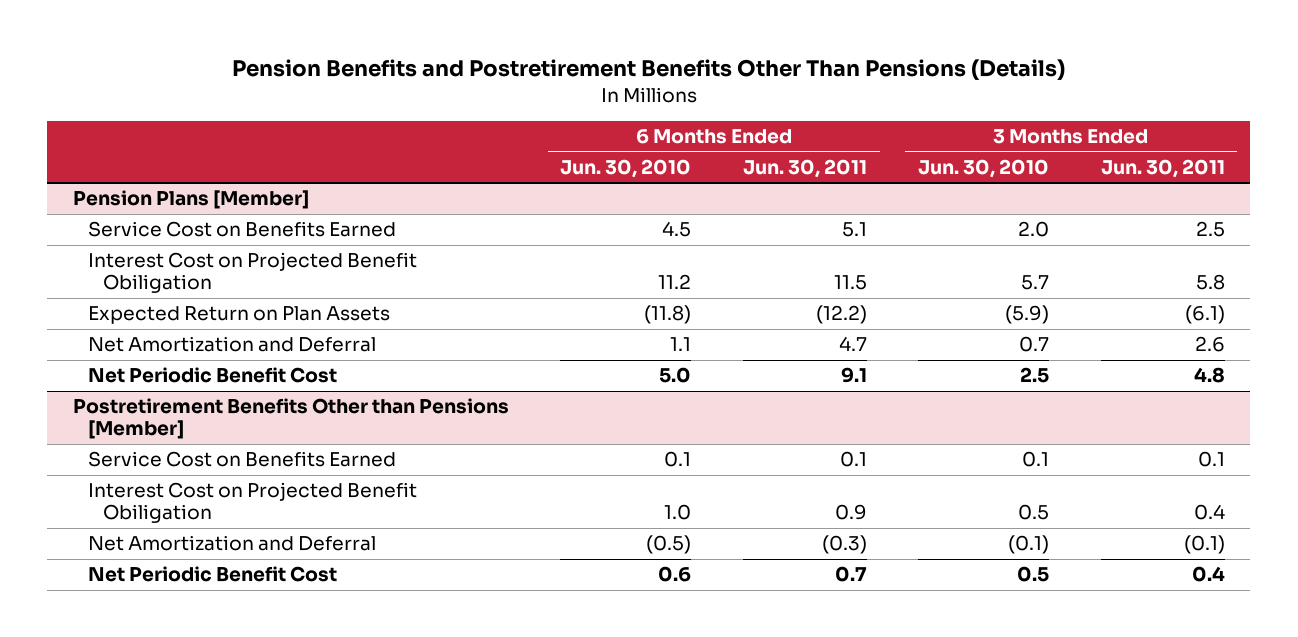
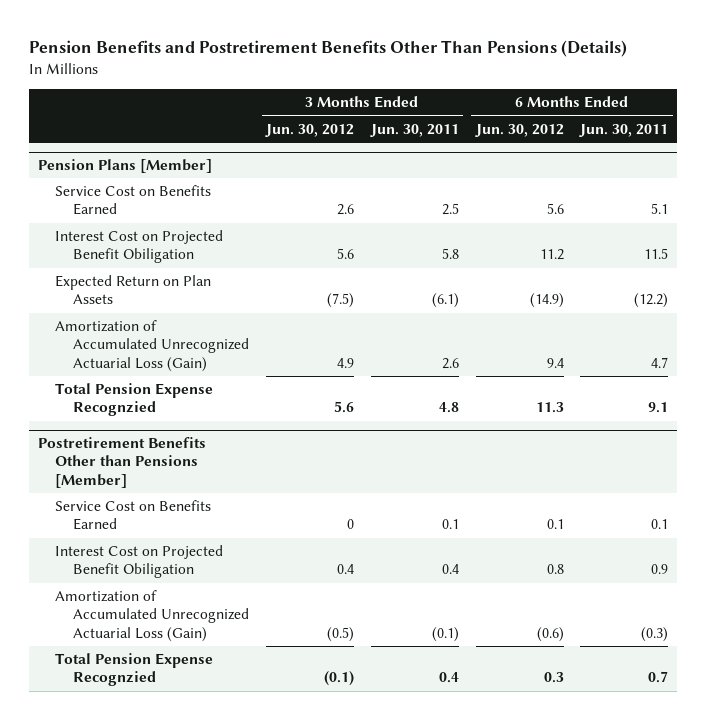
[560,158,692,178] Jun. 30, 2010 -> none
[918,158,1050,178] Jun. 30, 2010 -> none
none -> [264,123,354,137] Jun. 30, 2012
none -> [474,123,564,137] Jun. 30, 2012
[87,336,376,353] Net Amortization and Deferral -> [55,320,249,372] Amortization of Accumulated Unrecognized Actuarial Loss (Gain)
[87,367,337,384] Net Periodic Benefit Cost -> [55,383,214,417] Total Pension Expense Recognzied
[87,535,376,552] Net Amortization and Deferral -> [55,590,249,642] Amortization of Accumulated Unrecognized Actuarial Loss (Gain)
[87,566,337,583] Net Periodic Benefit Cost -> [55,653,214,687] Total Pension Expense Recognzied

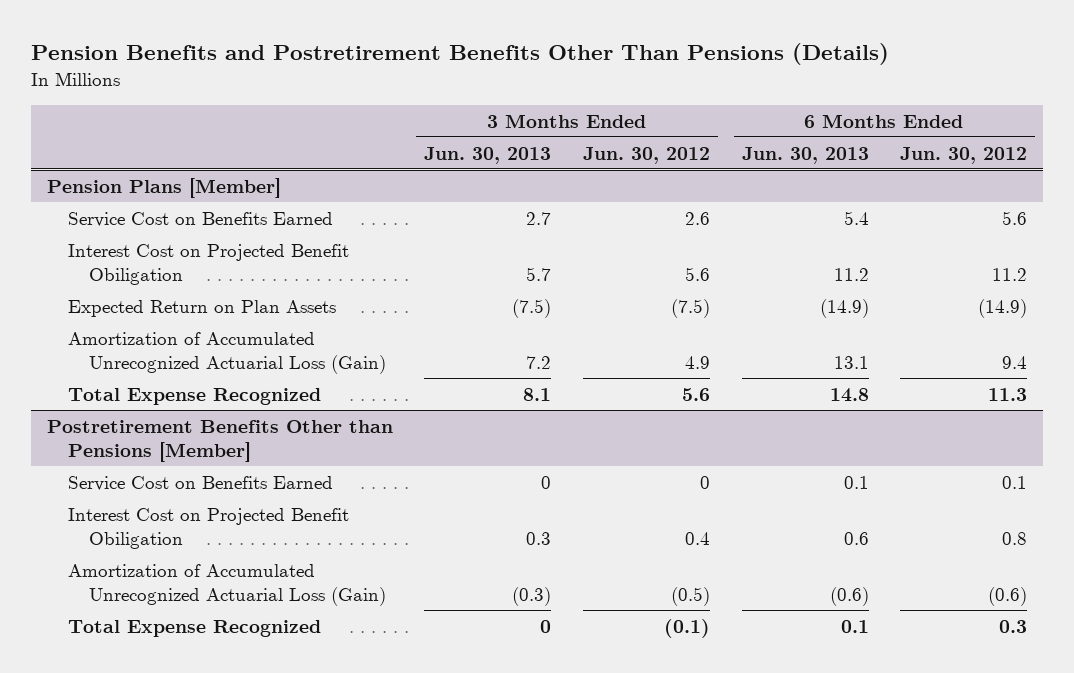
[369,123,459,137] Jun. 30, 2011 -> none
[579,123,669,137] Jun. 30, 2011 -> none
none -> [424,146,552,164] Jun. 30, 2013
none -> [741,146,869,164] Jun. 30, 2013
[55,383,214,417] Total Pension Expense Recognzied -> [67,387,321,405] Total Expense Recognized
[55,653,214,687] Total Pension Expense Recognzied -> [67,619,321,637] Total Expense Recognized

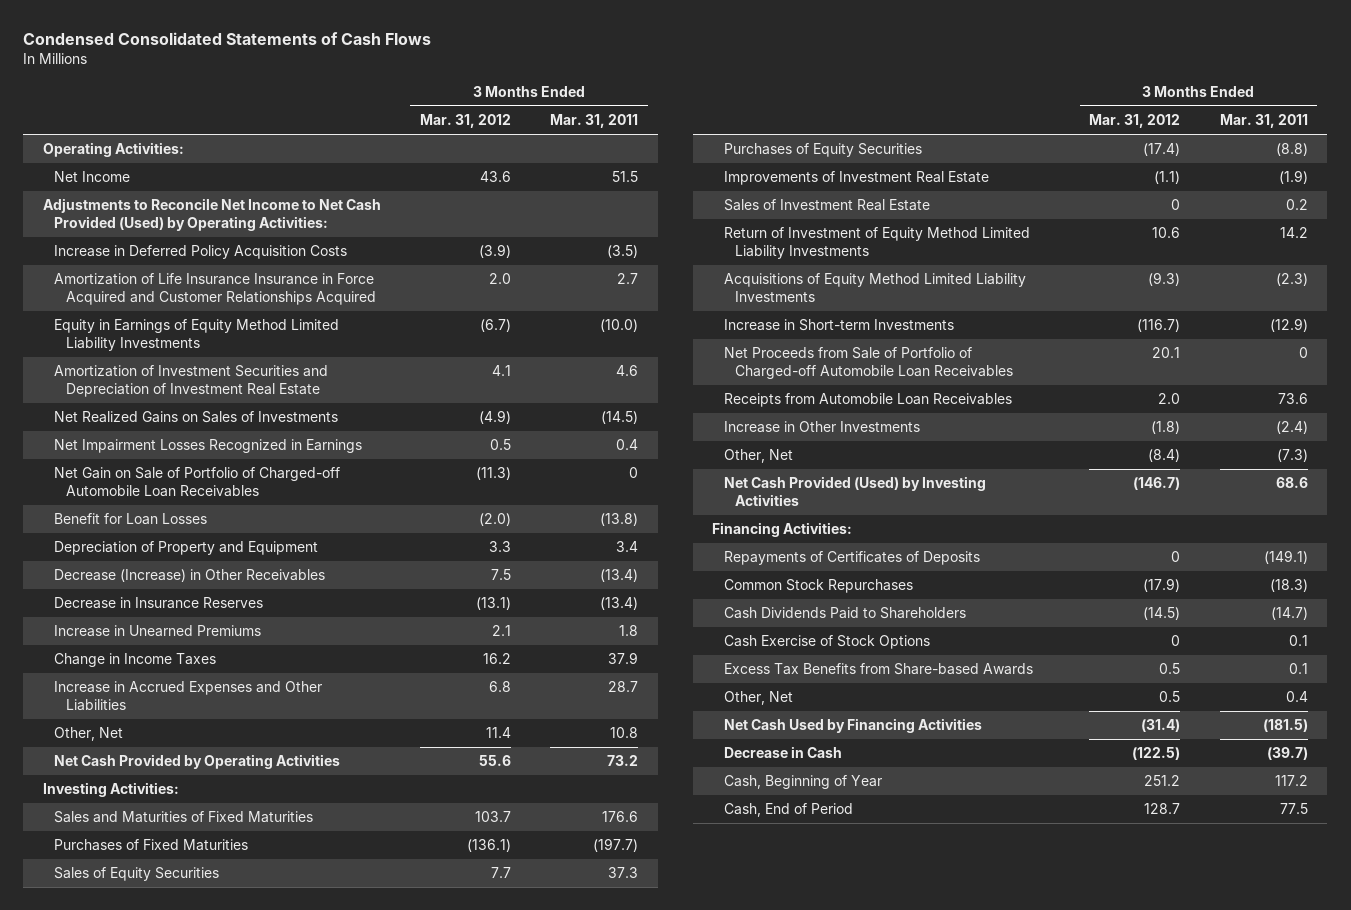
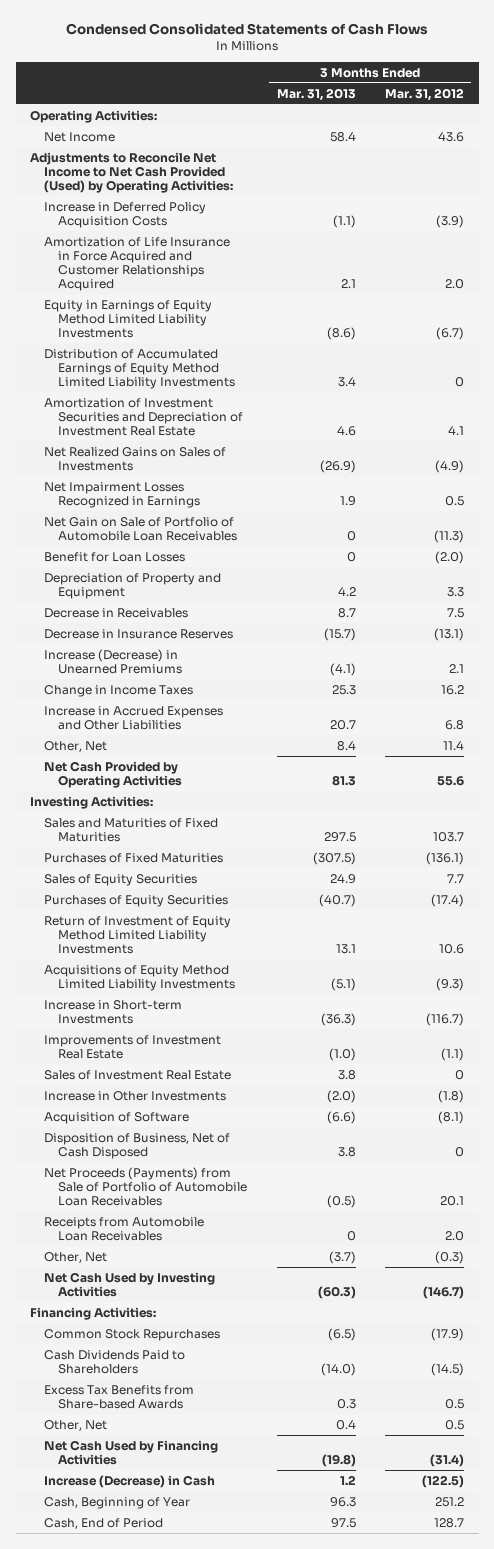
[550,114,639,129] Mar. 31, 2011 -> none
none -> [276,87,356,101] Mar. 31, 2013
[54,273,376,305] Amortization of Life Insurance Insurance in Force Acquired and Customer Relationships Acquired -> [44,236,231,292] Amortization of Life Insurance in Force Acquired and Customer Relationships Acquired
none -> [44,348,236,390] Distribution of Accumulated Earnings of Equity Method Limited Liability Investments
[54,467,341,497] Net Gain on Sale of Portfolio of Charged-off Automobile Loan Receivables -> [44,516,238,541] Net Gain on Sale of Portfolio of Automobile Loan Receivables
[54,569,326,583] Decrease (Increase) in Other Receivables -> [44,607,189,618] Decrease in Receivables
[54,625,262,638] Increase in Unearned Premiums -> [44,648,183,674] Increase (Decrease) in Unearned Premiums
[723,347,1013,379] Net Proceeds from Sale of Portfolio of Charged-off Automobile Loan Receivables -> none
[723,171,989,186] Improvements of Investment Real Estate -> [44,1034,222,1059] Improvements of Investment Real Estate
[723,199,930,212] Sales of Investment Real Estate -> [44,1069,232,1080] Sales of Investment Real Estate
none -> [44,1111,190,1124] Acquisition of Software
none -> [44,1132,231,1159] Disposition of Business, Net of Cash Disposed
none -> [44,1166,248,1207] Net Proceeds (Payments) from Sale of Portfolio of Automobile Loan Receivables
[723,393,1012,408] Receipts from Automobile Loan Receivables -> [44,1216,205,1241] Receipts from Automobile Loan Receivables
[1148,449,1181,463] (8.4) -> [434,1250,464,1264] (0.3)
[723,476,986,506] Net Cash Provided (Used) by Investing Activities -> [44,1271,216,1297] Net Cash Used by Investing Activities
[723,551,980,566] Repayments of Certificates of Deposits -> none
[723,635,930,650] Cash Exercise of Stock Options -> none
[723,746,842,759] Decrease in Cash -> [44,1474,216,1488] Increase (Decrease) in Cash

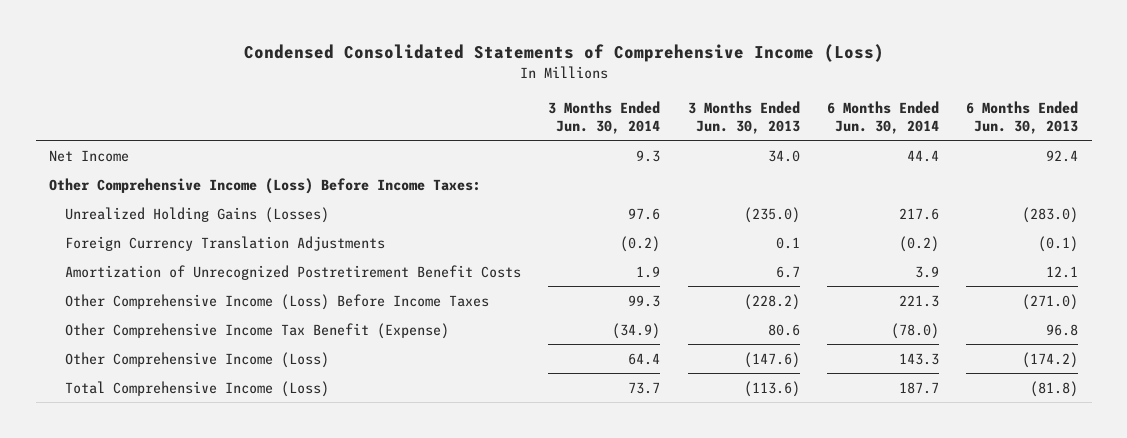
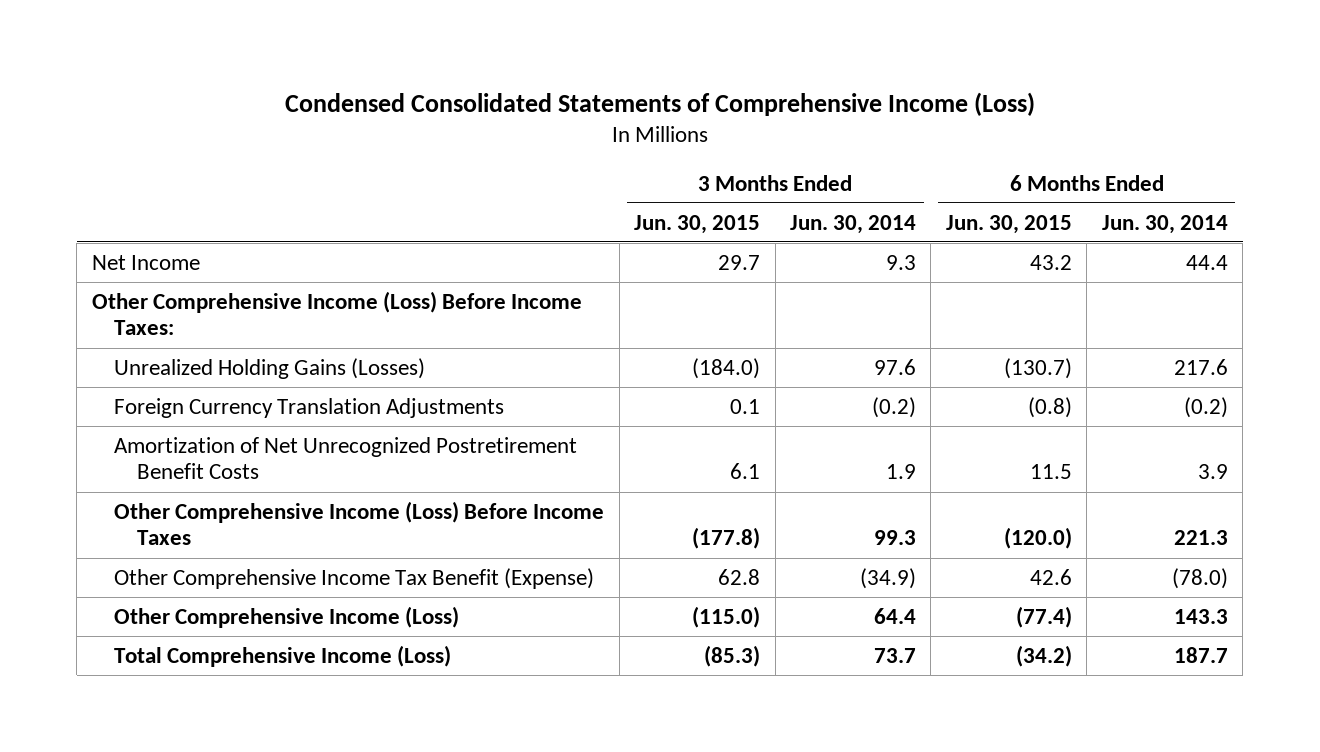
[687,100,800,134] 3 Months Ended Jun. 30, 2013 -> none
[966,100,1079,134] 6 Months Ended Jun. 30, 2013 -> none
none -> [634,214,761,234] Jun. 30, 2015
none -> [945,214,1072,234] Jun. 30, 2015
[65,264,522,280] Amortization of Unrecognized Postretirement Benefit Costs -> [114,436,578,480] Amortization of Net Unrecognized Postretirement Benefit Costs

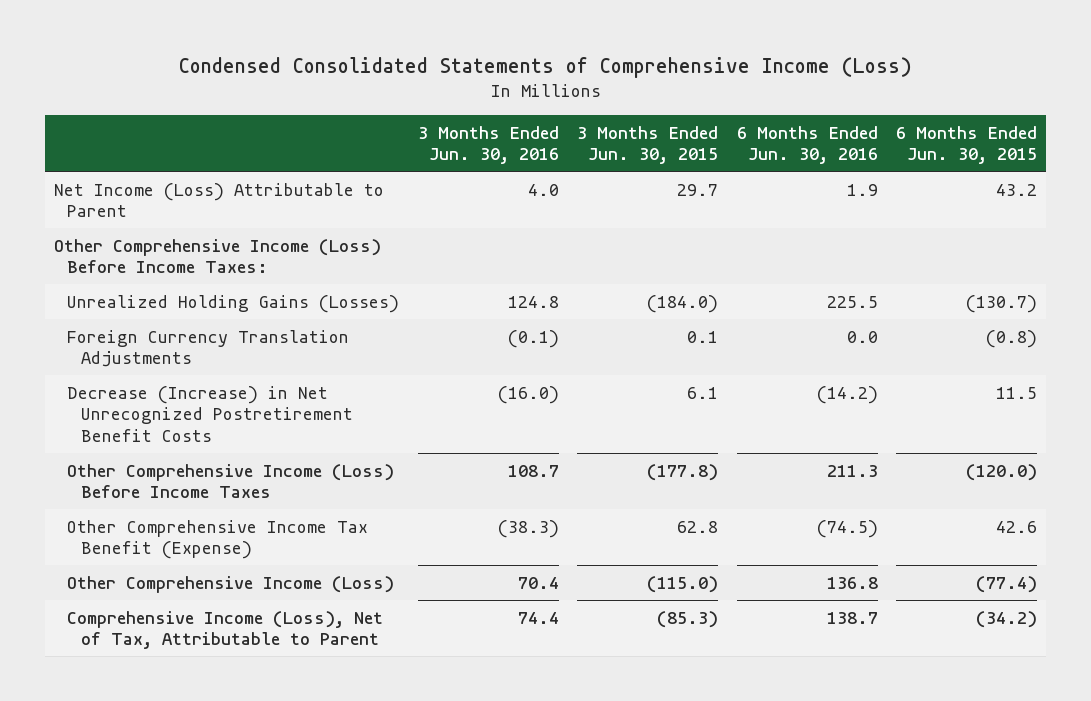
[790,214,917,234] Jun. 30, 2014 -> none
[1101,214,1228,234] Jun. 30, 2014 -> none
none -> [417,125,559,165] 3 Months Ended Jun. 30, 2016
none -> [736,125,878,165] 6 Months Ended Jun. 30, 2016
[91,254,200,270] Net Income -> [54,182,385,218] Net Income (Loss) Attributable to Parent
[114,436,578,480] Amortization of Net Unrecognized Postretirement Benefit Costs -> [67,385,353,442] Decrease (Increase) in Net Unrecognized Postretirement Benefit Costs
[114,644,452,667] Total Comprehensive Income (Loss) -> [67,610,384,650] Comprehensive Income (Loss), Net of Tax, Attributable to Parent

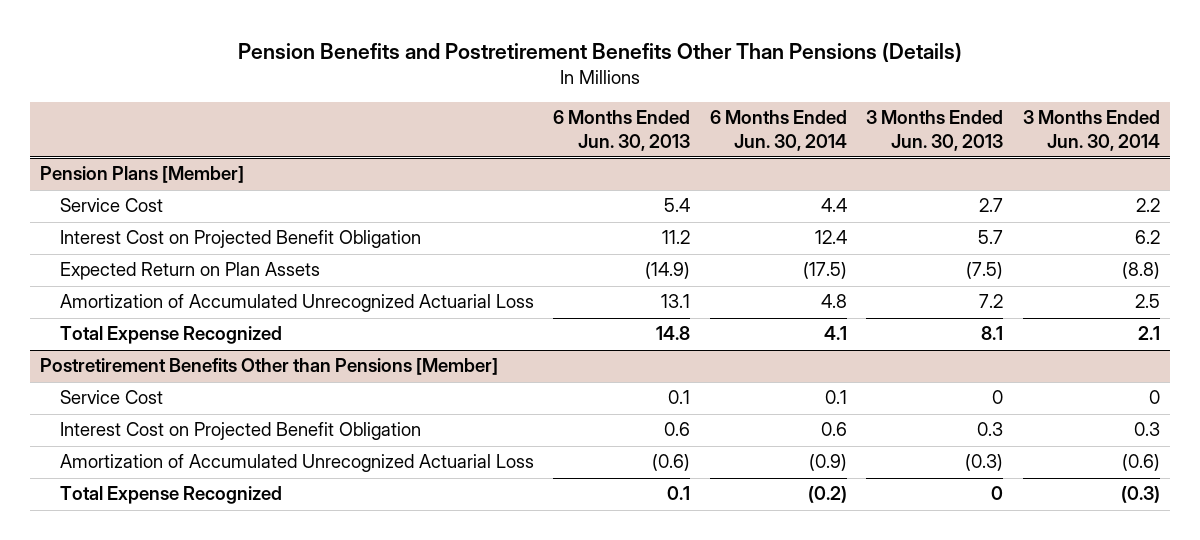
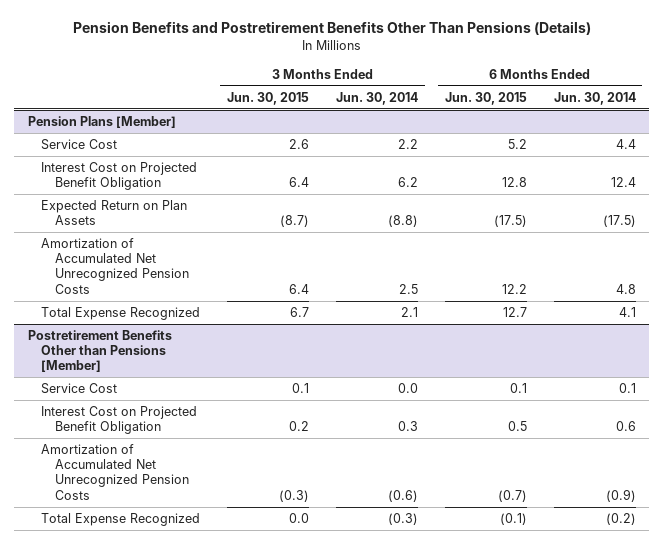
[553,110,691,151] 6 Months Ended Jun. 30, 2013 -> none
[866,110,1004,151] 3 Months Ended Jun. 30, 2013 -> none
none -> [227,91,310,105] Jun. 30, 2015
none -> [444,91,527,105] Jun. 30, 2015
[59,294,534,313] Amortization of Accumulated Unrecognized Actuarial Loss -> [41,238,189,294] Amortization of Accumulated Net Unrecognized Pension Costs
[1148,390,1160,405] 0 -> [397,383,418,394] 0.0
[59,454,534,473] Amortization of Accumulated Unrecognized Actuarial Loss -> [41,444,189,500] Amortization of Accumulated Net Unrecognized Pension Costs

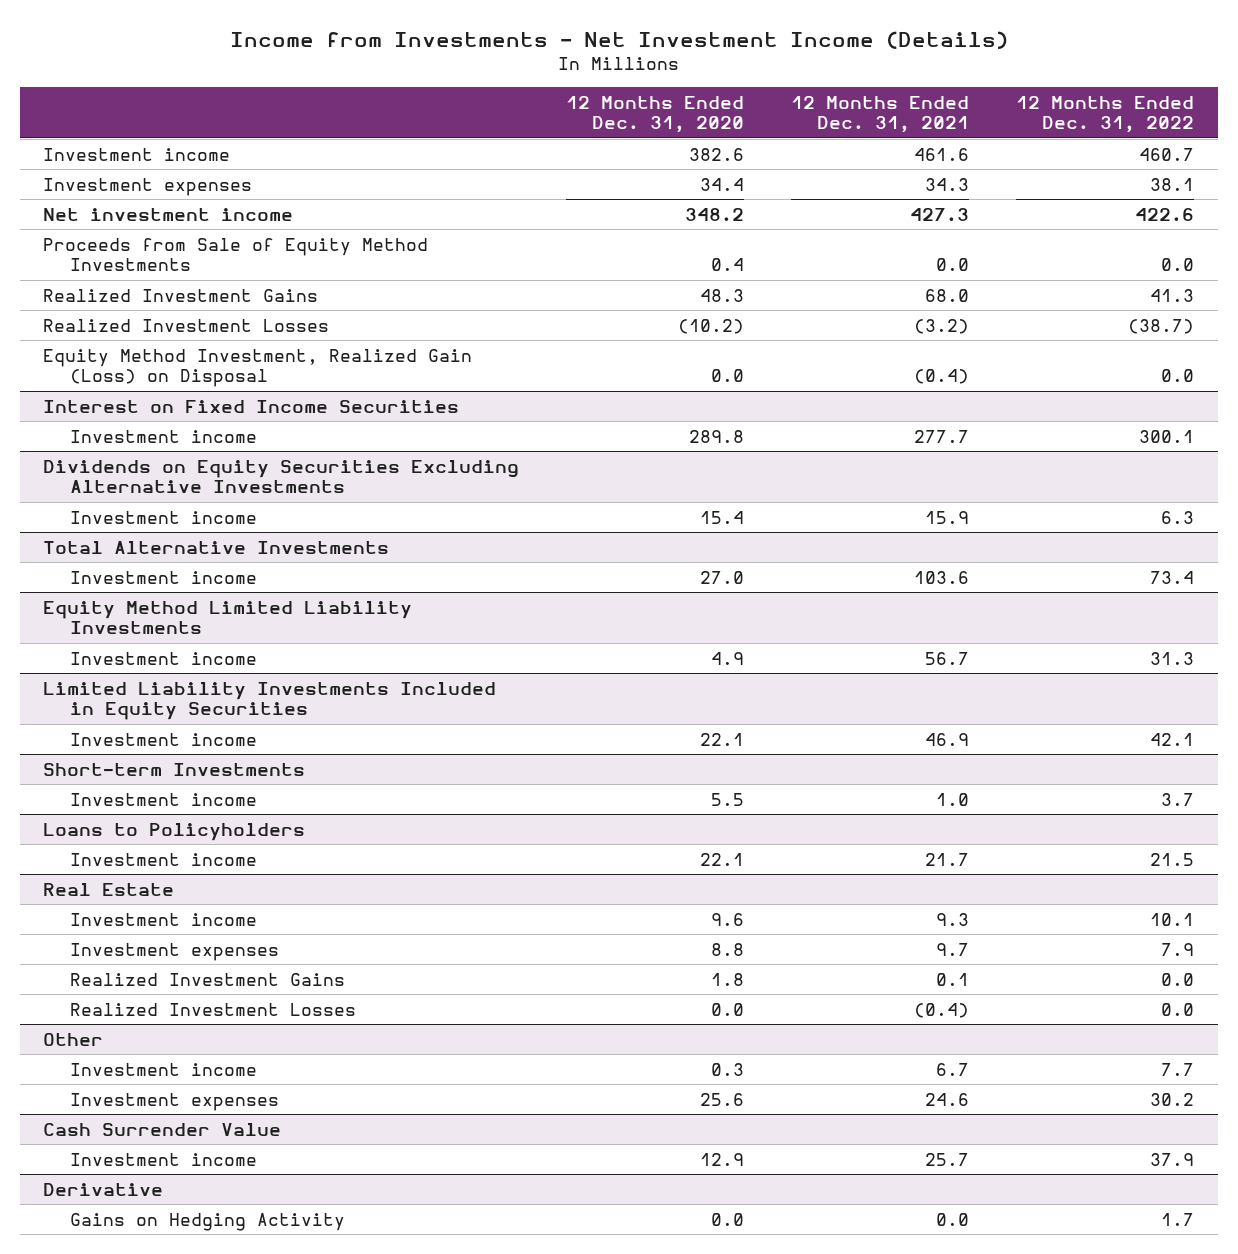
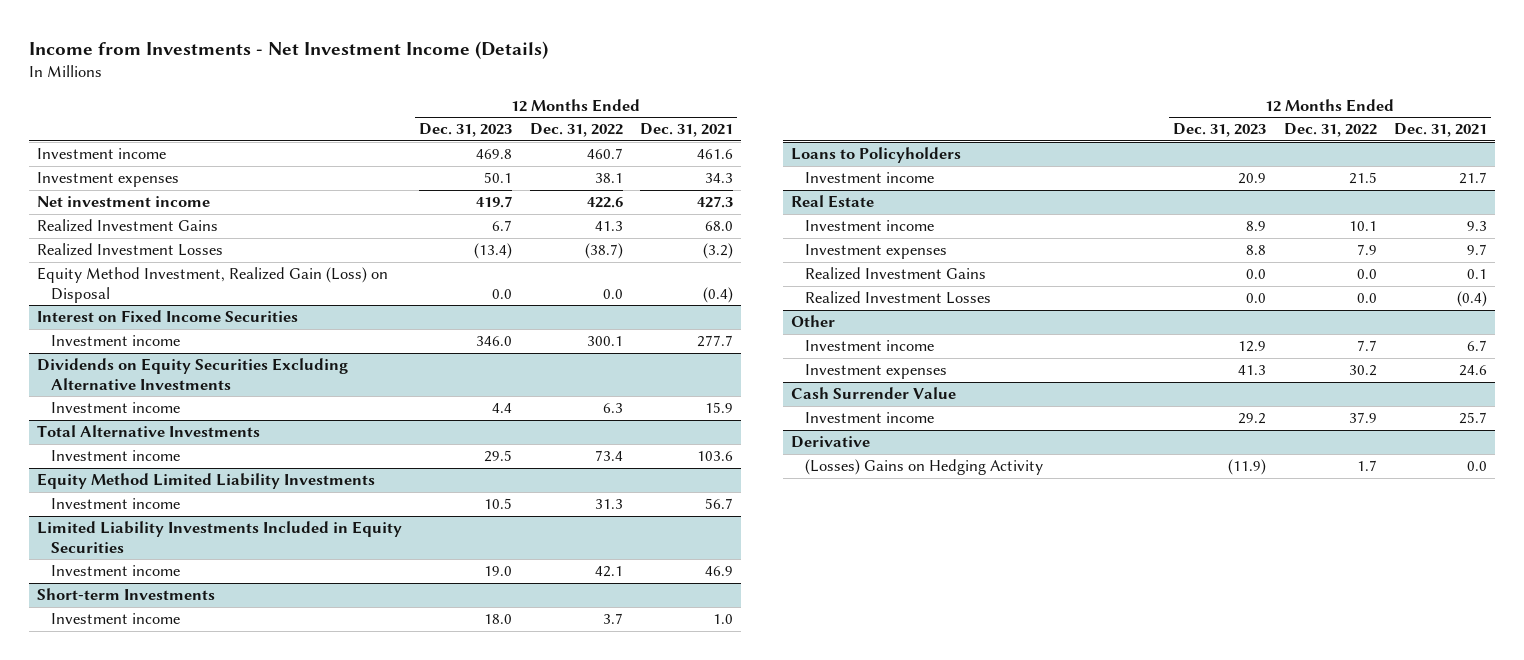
[566,95,745,134] 12 Months Ended Dec. 31, 2020 -> none
none -> [419,123,513,138] Dec. 31, 2023
[43,237,429,272] Proceeds from Sale of Equity Method Investments -> none
[69,1212,345,1231] Gains on Hedging Activity -> [805,459,1044,476] (Losses) Gains on Hedging Activity

